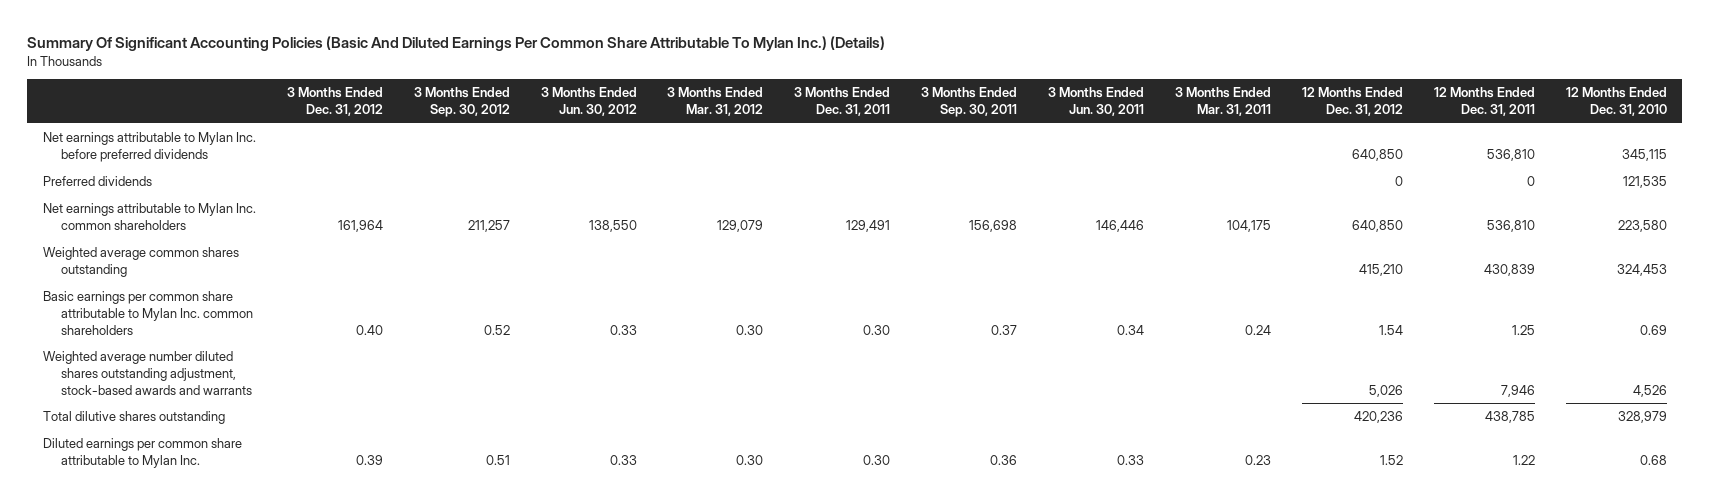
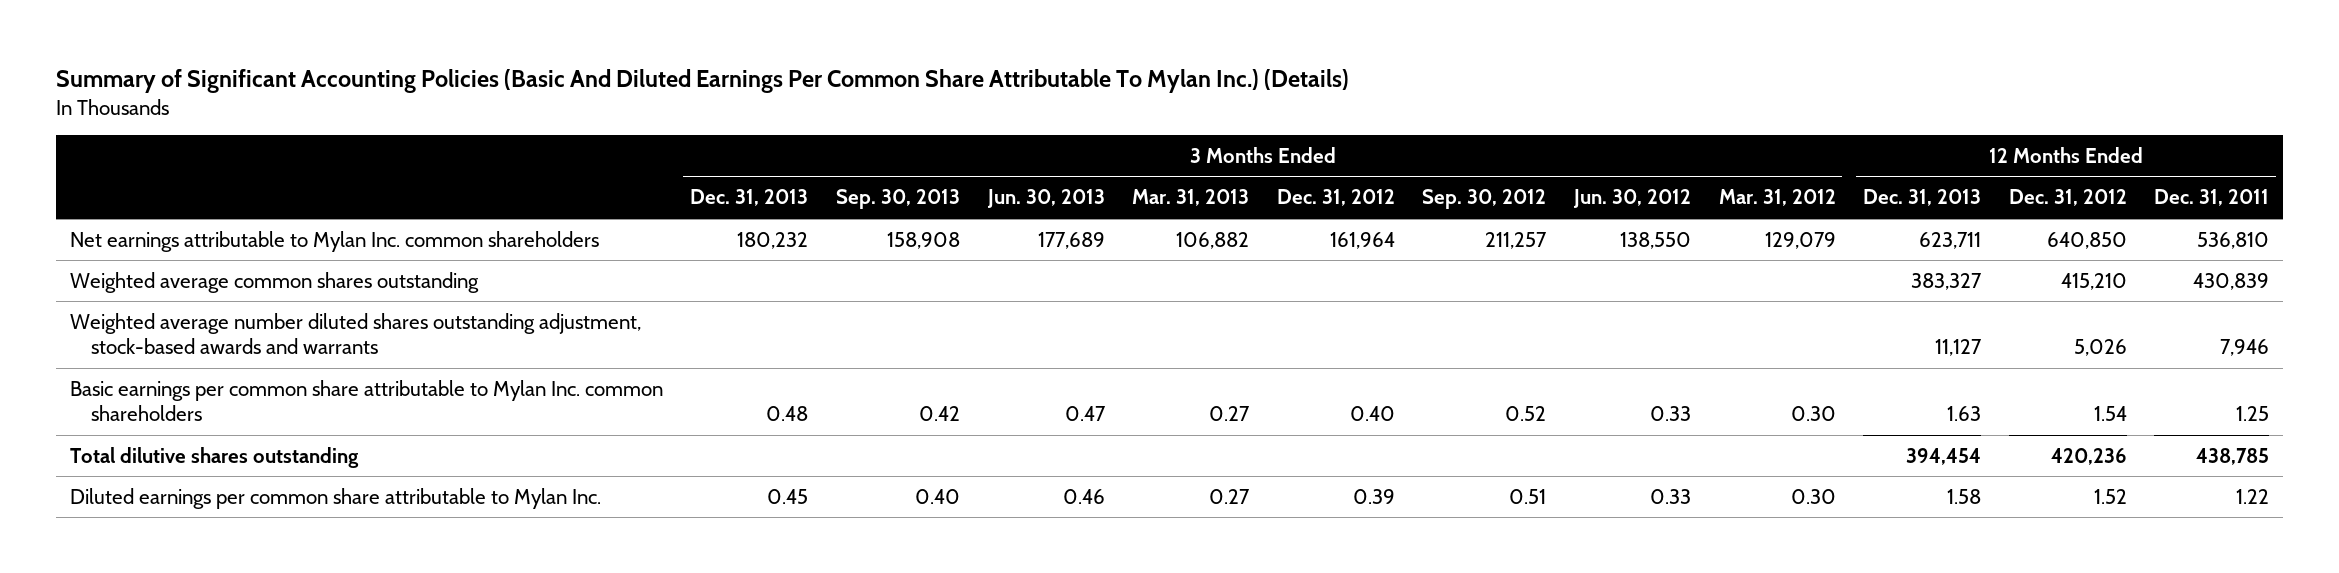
[27,35,886,51] Summary Of Significant Accounting Policies (Basic And Diluted Earnings Per Common Share Attributable To Mylan Inc.) (Details) -> [55,69,1349,94] Summary of Significant Accounting Policies (Basic And Diluted Earnings Per Common Share Attributable To Mylan Inc.) (Details)
[794,87,891,116] 3 Months Ended Dec. 31, 2011 -> none
[921,87,1018,117] 3 Months Ended Sep. 30, 2011 -> none
[1048,87,1145,116] 3 Months Ended Jun. 30, 2011 -> none
[1175,87,1272,116] 3 Months Ended Mar. 31, 2011 -> none
[1565,87,1667,116] 12 Months Ended Dec. 31, 2010 -> none
none -> [690,189,809,207] Dec. 31, 2013
none -> [835,189,960,210] Sep. 30, 2013
none -> [986,189,1105,209] Jun. 30, 2013
none -> [1132,189,1250,207] Mar. 31, 2013
none -> [1863,189,1982,207] Dec. 31, 2013
[42,132,256,163] Net earnings attributable to Mylan Inc. before preferred dividends -> none
[42,176,152,187] Preferred dividends -> none
[42,291,254,335] Basic earnings per common share attributable to Mylan Inc. common shareholders -> [69,379,663,422] Basic earnings per common share attributable to Mylan Inc. common shareholders

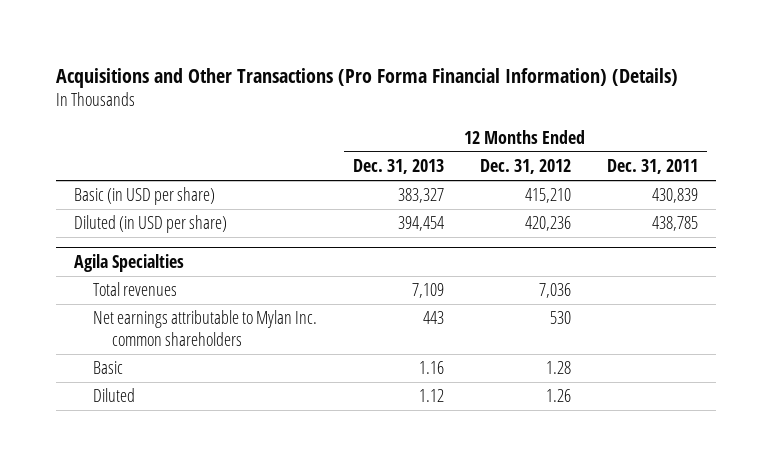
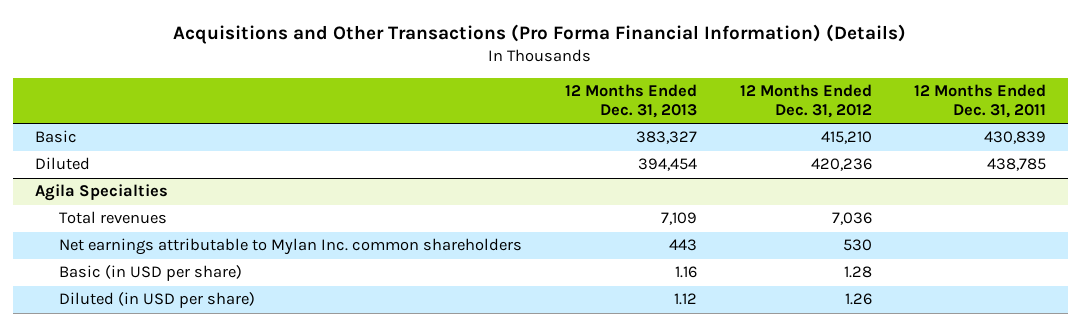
[73,187,215,206] Basic (in USD per share) -> [34,130,77,144] Basic
[73,215,227,234] Diluted (in USD per share) -> [34,157,90,171] Diluted
[92,361,123,375] Basic -> [59,265,243,282] Basic (in USD per share)
[92,388,135,403] Diluted -> [59,292,256,309] Diluted (in USD per share)

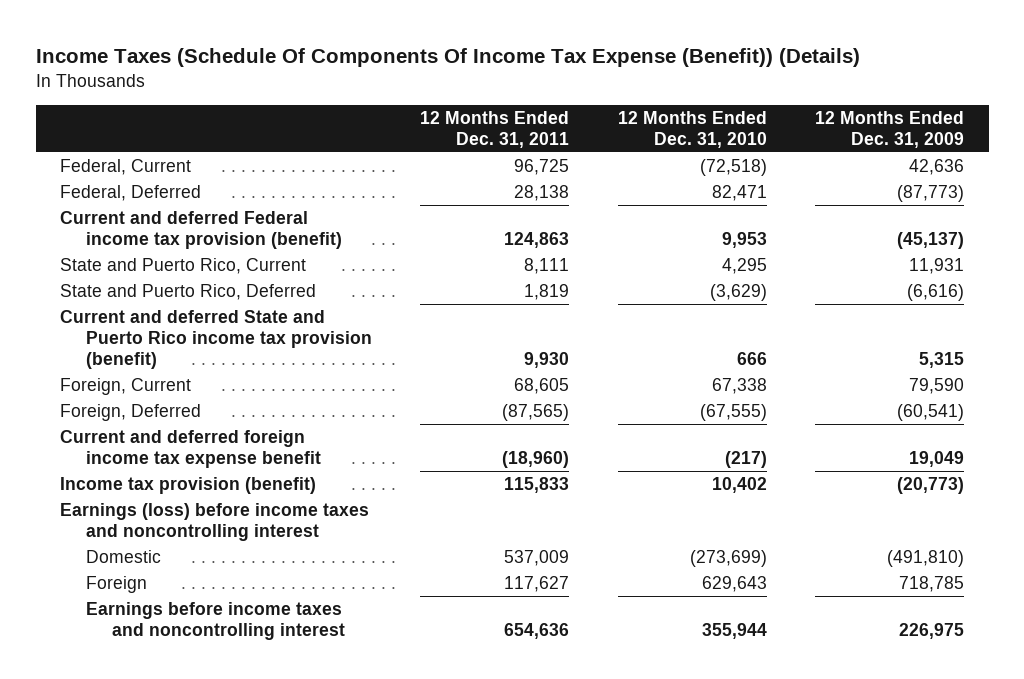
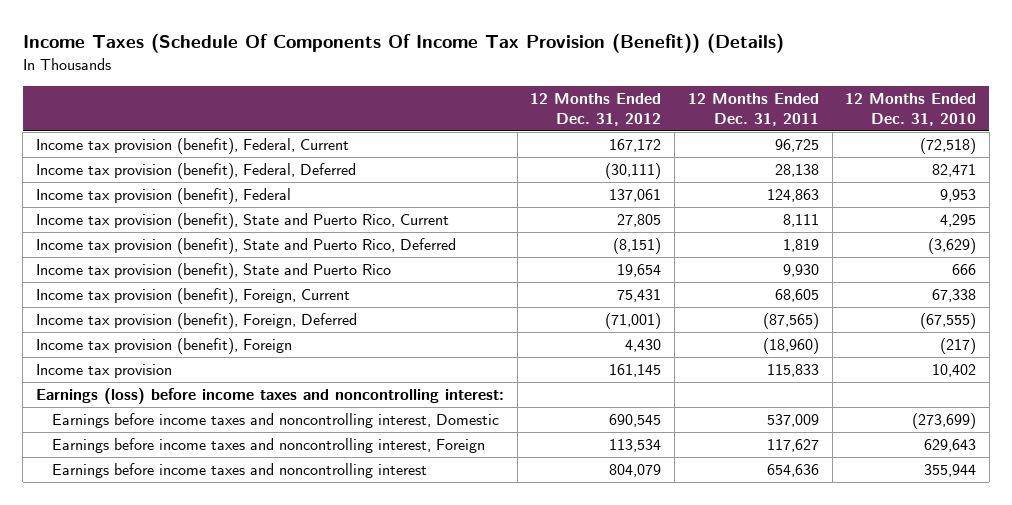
[35,48,860,68] Income Taxes (Schedule Of Components Of Income Tax Expense (Benefit)) (Details) -> [22,33,784,54] Income Taxes (Schedule Of Components Of Income Tax Provision (Benefit)) (Details)
[815,110,965,148] 12 Months Ended Dec. 31, 2009 -> none
none -> [530,93,662,126] 12 Months Ended Dec. 31, 2012
[59,159,191,176] Federal, Current -> [36,138,350,155] Income tax provision (benefit), Federal, Current
[59,185,201,202] Federal, Deferred -> [36,163,357,180] Income tax provision (benefit), Federal, Deferred
[59,211,342,250] Current and deferred Federal income tax provision (benefit) -> [36,188,292,205] Income tax provision (benefit), Federal
[59,258,306,275] State and Puerto Rico, Current -> [36,213,450,230] Income tax provision (benefit), State and Puerto Rico, Current
[59,284,316,301] State and Puerto Rico, Deferred -> [36,238,457,255] Income tax provision (benefit), State and Puerto Rico, Deferred
[59,310,372,369] Current and deferred State and Puerto Rico income tax provision (benefit) -> [36,263,392,280] Income tax provision (benefit), State and Puerto Rico
[59,378,191,396] Foreign, Current -> [36,288,351,305] Income tax provision (benefit), Foreign, Current
[59,404,201,422] Foreign, Deferred -> [36,313,358,330] Income tax provision (benefit), Foreign, Deferred
[59,430,321,469] Current and deferred foreign income tax expense benefit -> [36,338,293,355] Income tax provision (benefit), Foreign
[59,477,316,495] Income tax provision (benefit) -> [36,364,173,379] Income tax provision
[59,503,369,542] Earnings (loss) before income taxes and noncontrolling interest -> [36,388,505,405] Earnings (loss) before income taxes and noncontrolling interest:
[85,550,161,564] Domestic -> [52,413,500,429] Earnings before income taxes and noncontrolling interest, Domestic
[85,576,147,594] Foreign -> [52,438,486,454] Earnings before income taxes and noncontrolling interest, Foreign

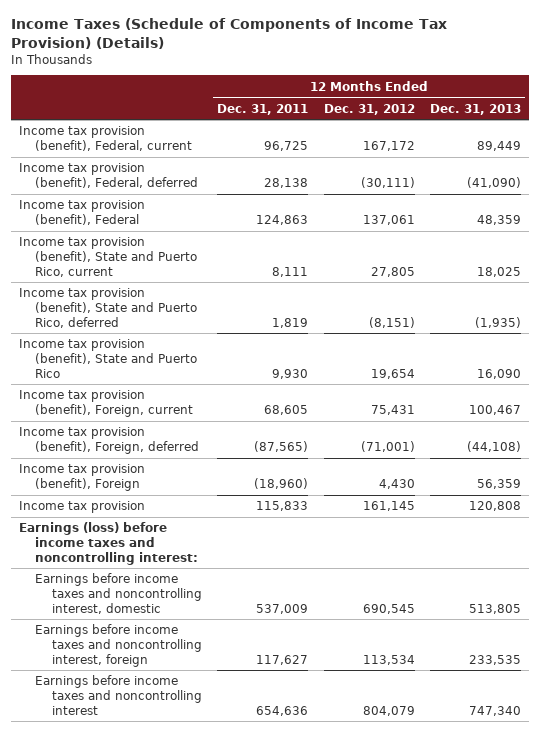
[22,33,784,54] Income Taxes (Schedule Of Components Of Income Tax Provision (Benefit)) (Details) -> [11,18,448,49] Income Taxes (Schedule of Components of Income Tax Provision) (Details)
[845,93,977,126] 12 Months Ended Dec. 31, 2010 -> none
none -> [430,103,522,115] Dec. 31, 2013
[36,138,350,155] Income tax provision (benefit), Federal, Current -> [18,126,193,152] Income tax provision (benefit), Federal, current
[36,163,357,180] Income tax provision (benefit), Federal, Deferred -> [18,163,199,189] Income tax provision (benefit), Federal, deferred
[36,213,450,230] Income tax provision (benefit), State and Puerto Rico, Current -> [18,237,198,277] Income tax provision (benefit), State and Puerto Rico, current
[36,238,457,255] Income tax provision (benefit), State and Puerto Rico, Deferred -> [18,288,198,328] Income tax provision (benefit), State and Puerto Rico, deferred
[36,288,351,305] Income tax provision (benefit), Foreign, Current -> [18,390,194,418] Income tax provision (benefit), Foreign, current
[36,313,358,330] Income tax provision (benefit), Foreign, Deferred -> [18,427,200,455] Income tax provision (benefit), Foreign, deferred
[52,413,500,429] Earnings before income taxes and noncontrolling interest, Domestic -> [35,573,202,614] Earnings before income taxes and noncontrolling interest, domestic
[52,438,486,454] Earnings before income taxes and noncontrolling interest, Foreign -> [35,624,202,667] Earnings before income taxes and noncontrolling interest, foreign

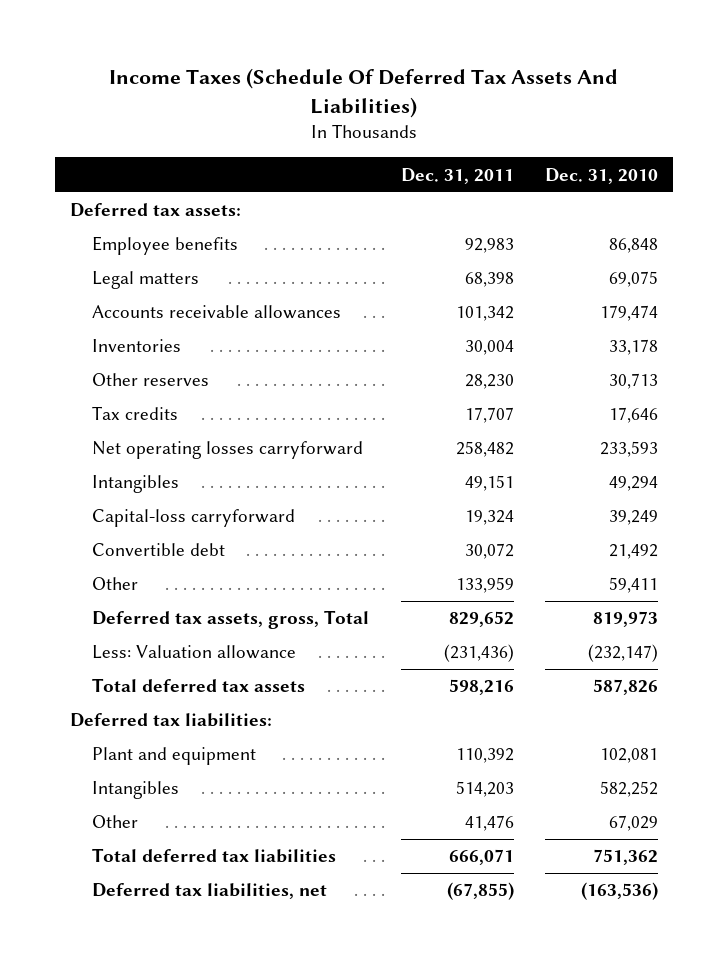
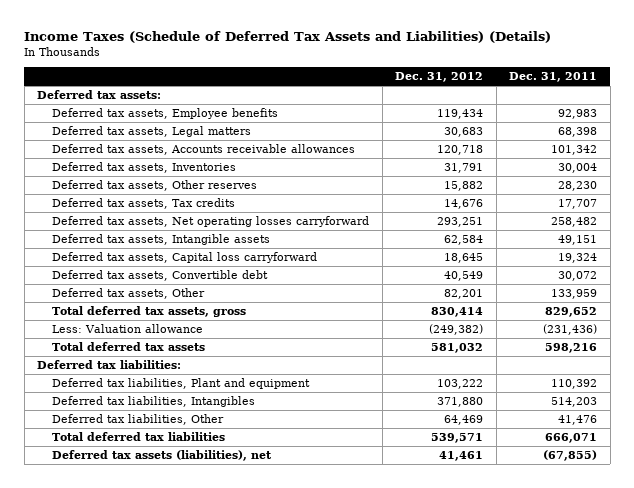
[109,67,619,119] Income Taxes (Schedule Of Deferred Tax Assets And Liabilities) -> [24,31,552,44] Income Taxes (Schedule of Deferred Tax Assets and Liabilities) (Details)
[544,167,658,184] Dec. 31, 2010 -> none
none -> [395,72,484,83] Dec. 31, 2012
[92,236,239,256] Employee benefits -> [52,108,279,120] Deferred tax assets, Employee benefits
[92,271,200,290] Legal matters -> [52,126,252,138] Deferred tax assets, Legal matters
[92,305,342,320] Accounts receivable allowances -> [52,144,356,156] Deferred tax assets, Accounts receivable allowances
[92,339,182,353] Inventories -> [52,162,237,174] Deferred tax assets, Inventories
[92,373,210,387] Other reserves -> [52,180,258,192] Deferred tax assets, Other reserves
[92,406,179,421] Tax credits -> [52,198,236,210] Deferred tax assets, Tax credits
[92,441,364,460] Net operating losses carryforward -> [52,216,370,228] Deferred tax assets, Net operating losses carryforward
[92,475,180,494] Intangibles -> [52,234,271,246] Deferred tax assets, Intangible assets
[92,509,296,528] Capital-loss carryforward -> [52,252,318,264] Deferred tax assets, Capital loss carryforward
[92,543,226,557] Convertible debt -> [52,270,269,282] Deferred tax assets, Convertible debt
[92,577,139,591] Other -> [52,288,206,300] Deferred tax assets, Other
[92,610,370,630] Deferred tax assets, gross, Total -> [52,306,247,318] Total deferred tax assets, gross
[92,747,257,766] Plant and equipment -> [52,378,311,390] Deferred tax liabilities, Plant and equipment
[92,781,180,800] Intangibles -> [52,396,256,408] Deferred tax liabilities, Intangibles
[92,815,139,829] Other -> [52,414,225,426] Deferred tax liabilities, Other
[92,883,328,900] Deferred tax liabilities, net -> [52,450,273,462] Deferred tax assets (liabilities), net

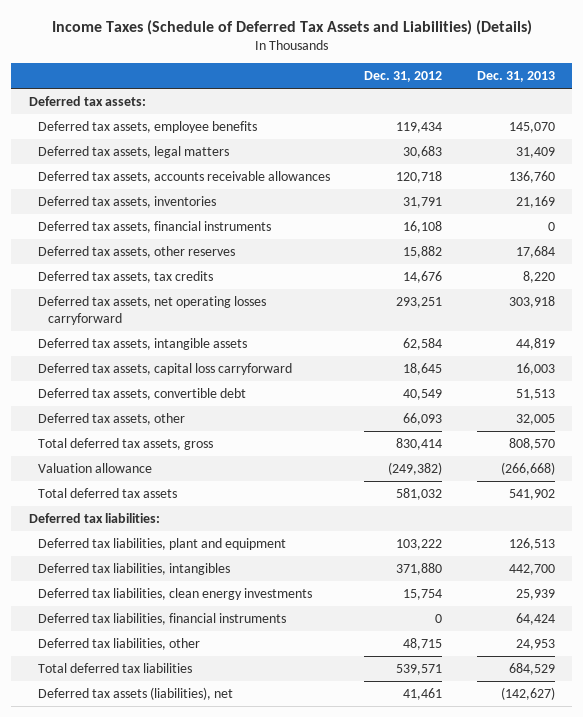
[509,72,598,83] Dec. 31, 2011 -> none
none -> [476,71,555,83] Dec. 31, 2013
[52,108,279,120] Deferred tax assets, Employee benefits -> [38,120,258,133] Deferred tax assets, employee benefits
[52,126,252,138] Deferred tax assets, Legal matters -> [38,145,230,158] Deferred tax assets, legal matters
[52,144,356,156] Deferred tax assets, Accounts receivable allowances -> [38,170,331,183] Deferred tax assets, accounts receivable allowances
[52,162,237,174] Deferred tax assets, Inventories -> [38,195,217,208] Deferred tax assets, inventories
none -> [38,220,272,233] Deferred tax assets, financial instruments
[52,180,258,192] Deferred tax assets, Other reserves -> [38,245,236,258] Deferred tax assets, other reserves
[52,198,236,210] Deferred tax assets, Tax credits -> [38,270,214,283] Deferred tax assets, tax credits
[52,216,370,228] Deferred tax assets, Net operating losses carryforward -> [38,295,267,326] Deferred tax assets, net operating losses carryforward
[52,234,271,246] Deferred tax assets, Intangible assets -> [38,337,248,350] Deferred tax assets, intangible assets
[52,252,318,264] Deferred tax assets, Capital loss carryforward -> [38,362,293,375] Deferred tax assets, capital loss carryforward
[52,270,269,282] Deferred tax assets, Convertible debt -> [38,387,247,400] Deferred tax assets, convertible debt
[52,288,206,300] Deferred tax assets, Other -> [38,412,186,425] Deferred tax assets, other
[444,289,484,300] 82,201 -> [403,412,443,425] 66,093
[52,324,204,334] Less: Valuation allowance -> [38,462,153,473] Valuation allowance
[52,378,311,390] Deferred tax liabilities, Plant and equipment -> [38,537,287,550] Deferred tax liabilities, plant and equipment
[52,396,256,408] Deferred tax liabilities, Intangibles -> [38,562,231,575] Deferred tax liabilities, intangibles
none -> [38,587,313,600] Deferred tax liabilities, clean energy investments
none -> [38,612,287,625] Deferred tax liabilities, financial instruments
[52,414,225,426] Deferred tax liabilities, Other -> [38,637,201,650] Deferred tax liabilities, other
[444,415,484,426] 64,469 -> [403,637,443,650] 48,715

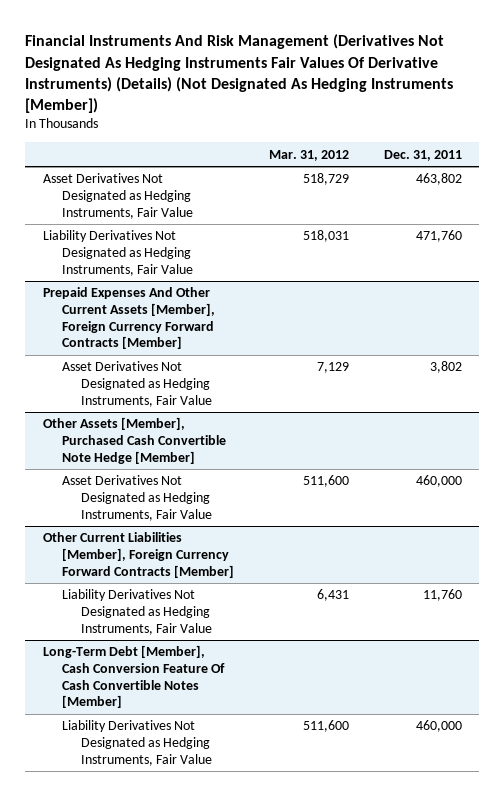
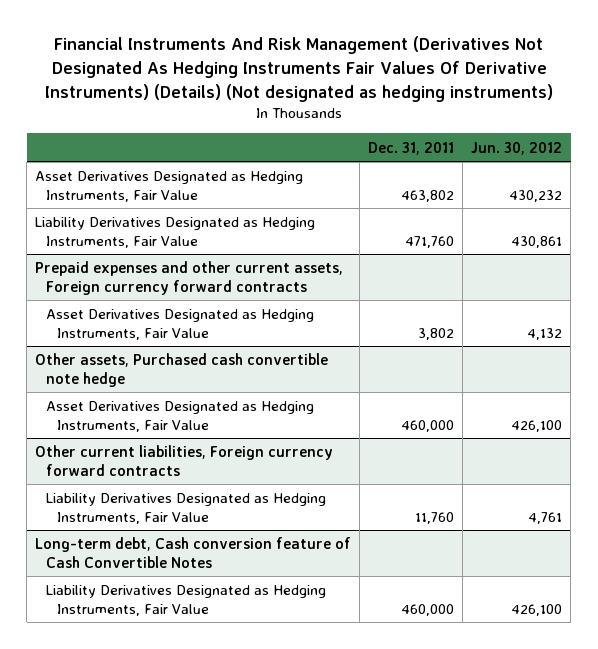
[25,34,454,113] Financial Instruments And Risk Management (Derivatives Not Designated As Hedging Instruments Fair Values Of Derivative Instruments) (Details) (Not Designated As Hedging Instruments [Member]) -> [44,36,553,102] Financial Instruments And Risk Management (Derivatives Not Designated As Hedging Instruments Fair Values Of Derivative Instruments) (Details) (Not designated as hedging instruments)
[268,149,349,161] Mar. 31, 2012 -> none
none -> [471,141,563,155] Jun. 30, 2012
[42,173,193,219] Asset Derivatives Not Designated as Hedging Instruments, Fair Value -> [35,171,304,202] Asset Derivatives Designated as Hedging Instruments, Fair Value
[42,230,193,276] Liability Derivatives Not Designated as Hedging Instruments, Fair Value -> [35,217,316,248] Liability Derivatives Designated as Hedging Instruments, Fair Value
[42,287,215,350] Prepaid Expenses And Other Current Assets [Member], Foreign Currency Forward Contracts [Member] -> [35,261,344,295] Prepaid expenses and other current assets, Foreign currency forward contracts
[61,361,212,407] Asset Derivatives Not Designated as Hedging Instruments, Fair Value -> [46,309,315,340] Asset Derivatives Designated as Hedging Instruments, Fair Value
[42,417,226,464] Other Assets [Member], Purchased Cash Convertible Note Hedge [Member] -> [35,353,329,387] Other assets, Purchased cash convertible note hedge
[61,475,212,521] Asset Derivatives Not Designated as Hedging Instruments, Fair Value -> [46,401,315,432] Asset Derivatives Designated as Hedging Instruments, Fair Value
[42,532,234,578] Other Current Liabilities [Member], Foreign Currency Forward Contracts [Member] -> [35,445,334,476] Other current liabilities, Foreign currency forward contracts
[61,589,212,635] Liability Derivatives Not Designated as Hedging Instruments, Fair Value -> [46,493,327,524] Liability Derivatives Designated as Hedging Instruments, Fair Value
[42,645,225,709] Long-Term Debt [Member], Cash Conversion Feature Of Cash Convertible Notes [Member] -> [35,537,352,568] Long-term debt, Cash conversion feature of Cash Convertible Notes
[61,720,212,766] Liability Derivatives Not Designated as Hedging Instruments, Fair Value -> [46,585,327,616] Liability Derivatives Designated as Hedging Instruments, Fair Value

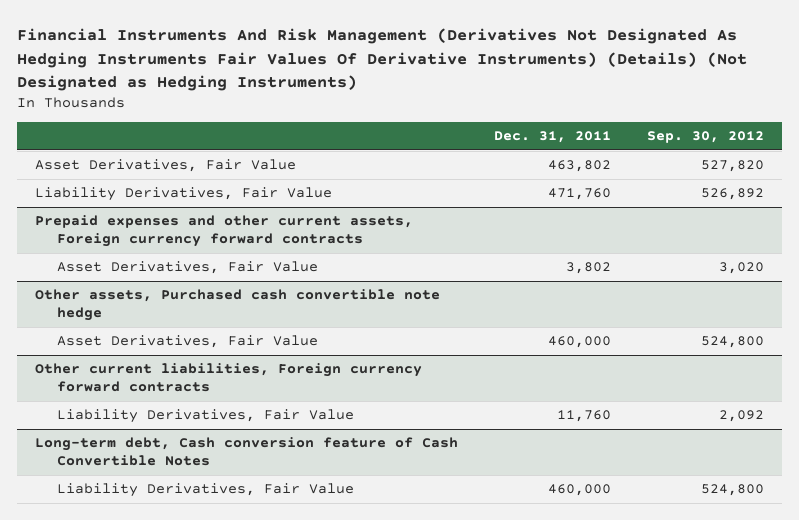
[44,36,553,102] Financial Instruments And Risk Management (Derivatives Not Designated As Hedging Instruments Fair Values Of Derivative Instruments) (Details) (Not designated as hedging instruments) -> [17,28,748,91] Financial Instruments And Risk Management (Derivatives Not Designated As Hedging Instruments Fair Values Of Derivative Instruments) (Details) (Not Designated as Hedging Instruments)
[471,141,563,155] Jun. 30, 2012 -> none
none -> [646,130,764,143] Sep. 30, 2012
[35,171,304,202] Asset Derivatives Designated as Hedging Instruments, Fair Value -> [35,159,297,173] Asset Derivatives, Fair Value
[35,217,316,248] Liability Derivatives Designated as Hedging Instruments, Fair Value -> [35,187,333,202] Liability Derivatives, Fair Value
[46,309,315,340] Asset Derivatives Designated as Hedging Instruments, Fair Value -> [56,261,318,275] Asset Derivatives, Fair Value
[46,401,315,432] Asset Derivatives Designated as Hedging Instruments, Fair Value -> [56,335,318,349] Asset Derivatives, Fair Value
[46,493,327,524] Liability Derivatives Designated as Hedging Instruments, Fair Value -> [56,409,354,424] Liability Derivatives, Fair Value
[46,585,327,616] Liability Derivatives Designated as Hedging Instruments, Fair Value -> [56,483,354,498] Liability Derivatives, Fair Value

